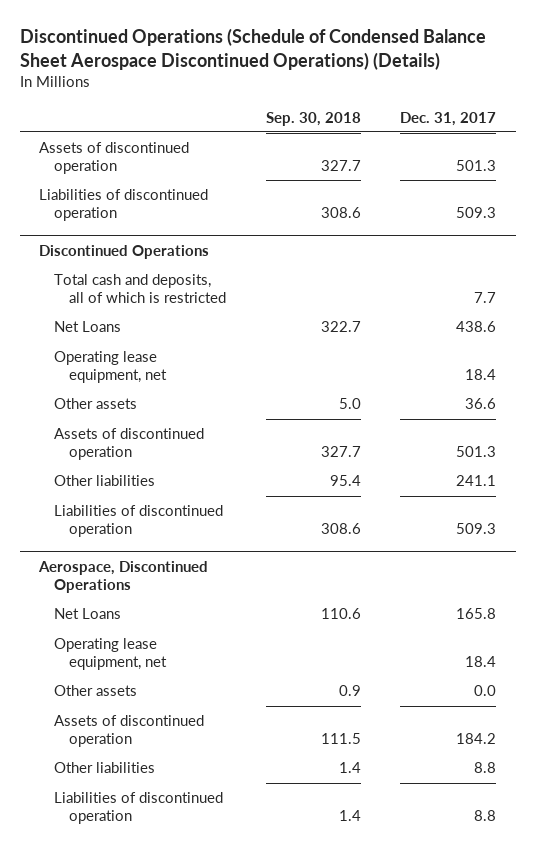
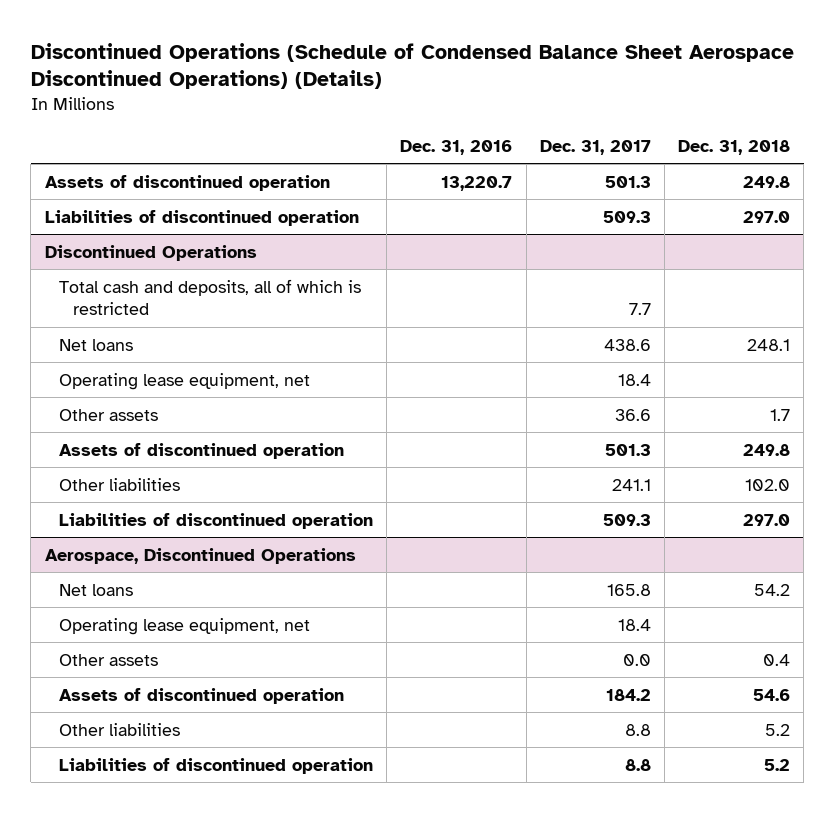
[265,111,361,126] Sep. 30, 2018 -> none
none -> [400,139,513,155] Dec. 31, 2016
none -> [678,139,791,155] Dec. 31, 2018
[54,321,122,333] Net Loans -> [59,338,134,351] Net loans
[54,608,122,620] Net Loans -> [59,583,134,596] Net loans

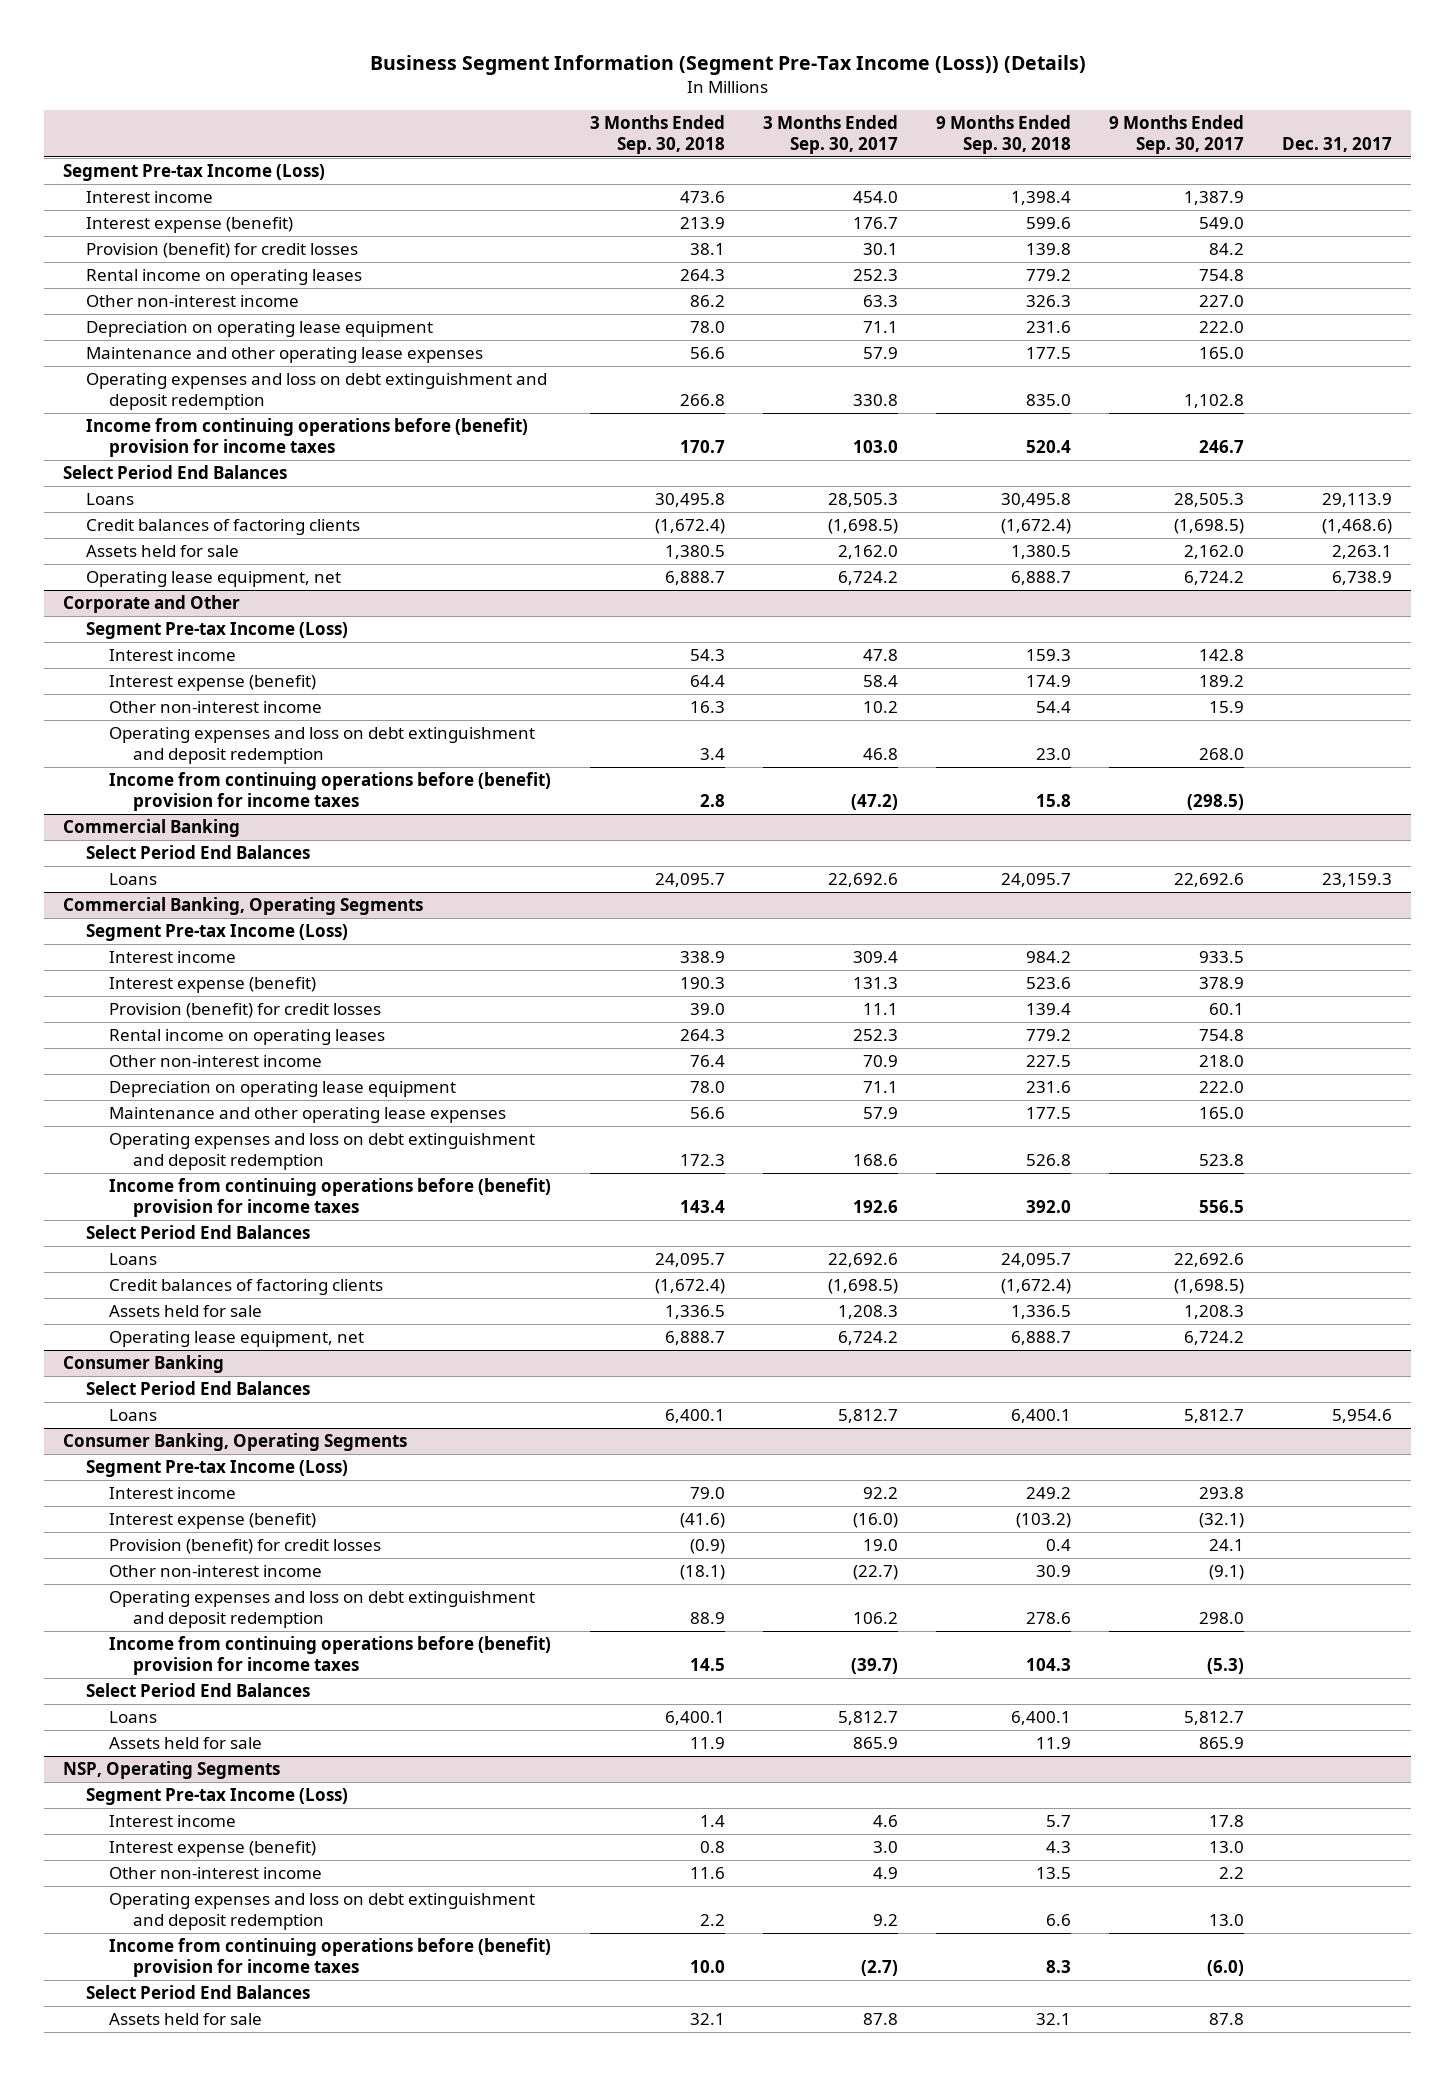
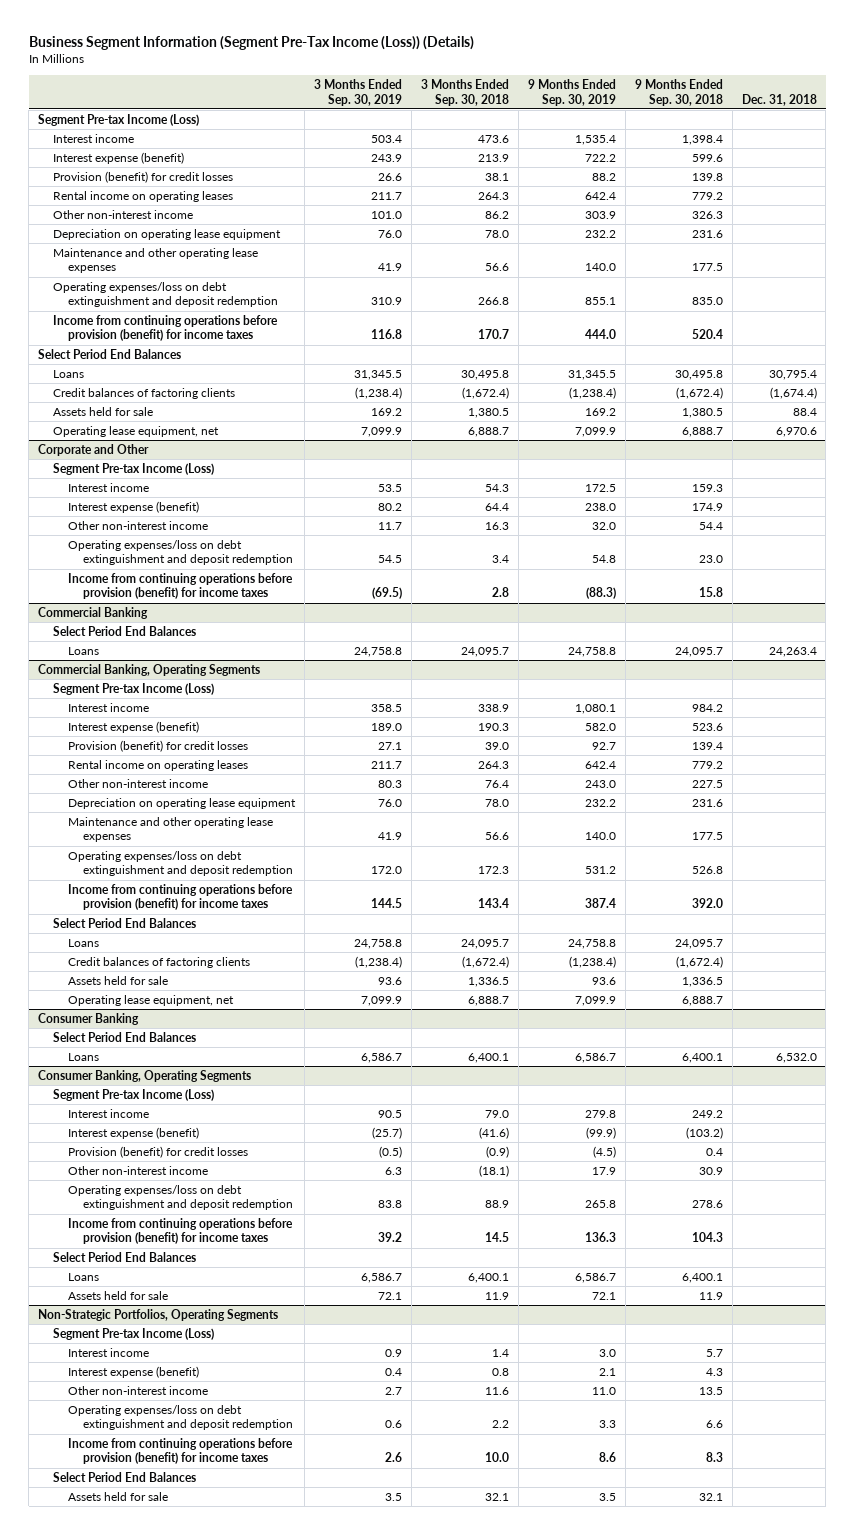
[762,114,898,154] 3 Months Ended Sep. 30, 2017 -> none
[1108,114,1244,154] 9 Months Ended Sep. 30, 2017 -> none
[1281,136,1392,152] Dec. 31, 2017 -> none
none -> [313,79,402,106] 3 Months Ended Sep. 30, 2019
none -> [527,79,616,106] 9 Months Ended Sep. 30, 2019
none -> [741,93,817,106] Dec. 31, 2018
[86,373,548,411] Operating expenses and loss on debt extinguishment and deposit redemption -> [52,281,278,308] Operating expenses/loss on debt extinguishment and deposit redemption
[86,418,529,458] Income from continuing operations before (benefit) provision for income taxes -> [52,314,278,342] Income from continuing operations before provision (benefit) for income taxes
[109,727,536,765] Operating expenses and loss on debt extinguishment and deposit redemption -> [67,539,293,566] Operating expenses/loss on debt extinguishment and deposit redemption
[109,772,552,812] Income from continuing operations before (benefit) provision for income taxes -> [67,572,293,600] Income from continuing operations before provision (benefit) for income taxes
[109,1133,536,1171] Operating expenses and loss on debt extinguishment and deposit redemption -> [67,850,293,877] Operating expenses/loss on debt extinguishment and deposit redemption
[109,1178,552,1218] Income from continuing operations before (benefit) provision for income taxes -> [67,883,293,911] Income from continuing operations before provision (benefit) for income taxes
[109,1591,536,1629] Operating expenses and loss on debt extinguishment and deposit redemption -> [67,1184,293,1211] Operating expenses/loss on debt extinguishment and deposit redemption
[109,1636,552,1676] Income from continuing operations before (benefit) provision for income taxes -> [67,1217,293,1245] Income from continuing operations before provision (benefit) for income taxes
[63,1761,281,1780] NSP, Operating Segments -> none
none -> [37,1308,278,1321] Non-Strategic Portfolios, Operating Segments
[109,1893,536,1931] Operating expenses and loss on debt extinguishment and deposit redemption -> [67,1404,293,1431] Operating expenses/loss on debt extinguishment and deposit redemption
[109,1938,552,1978] Income from continuing operations before (benefit) provision for income taxes -> [67,1437,293,1465] Income from continuing operations before provision (benefit) for income taxes

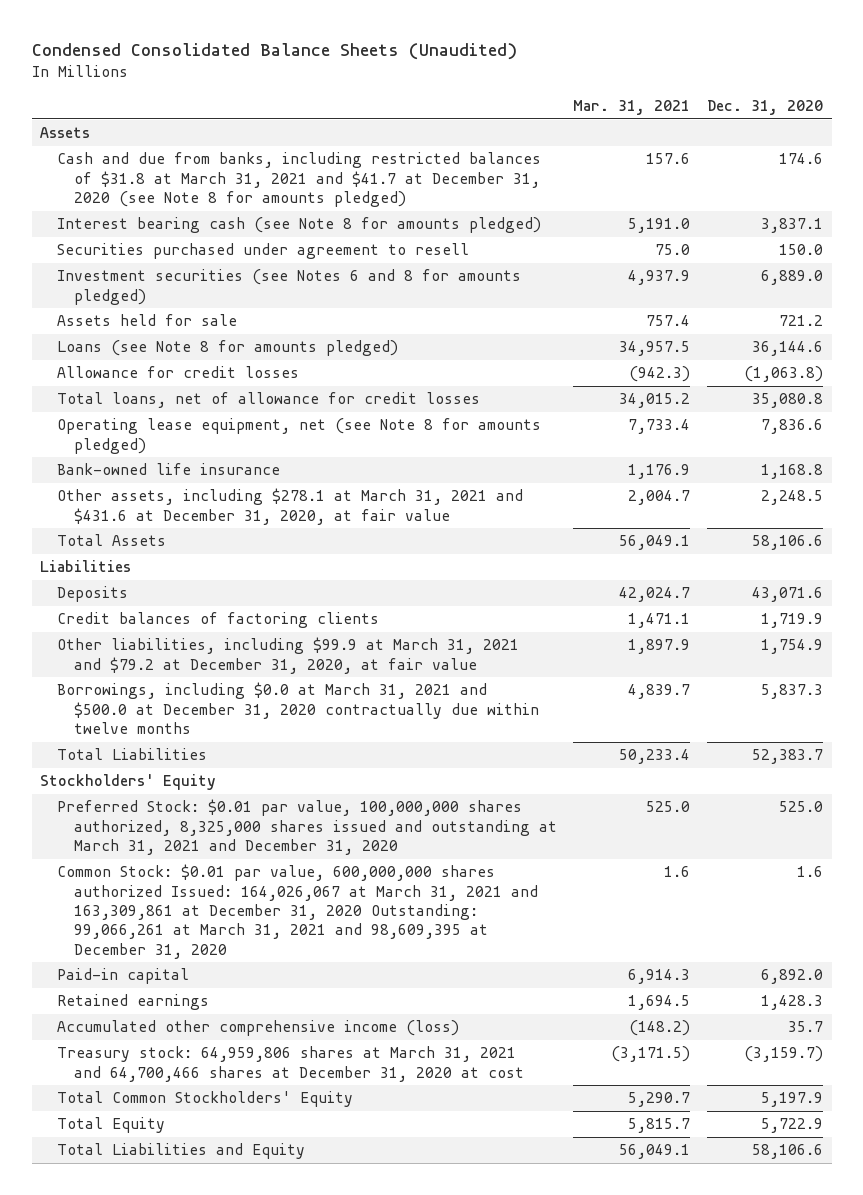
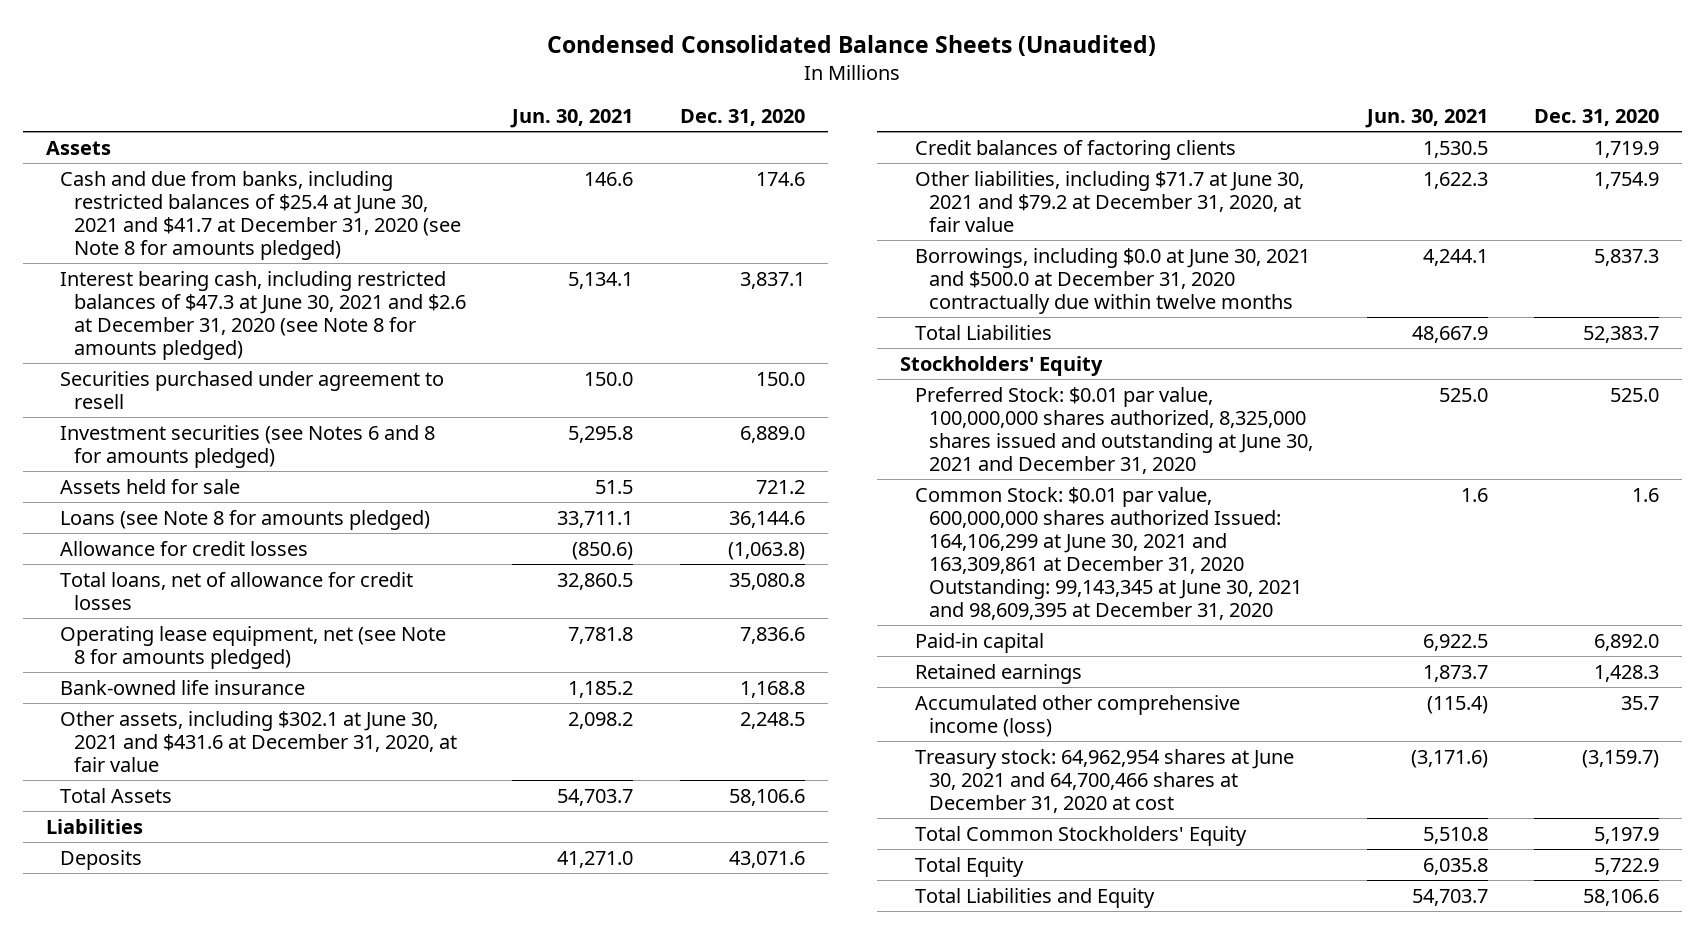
[573,100,691,116] Mar. 31, 2021 -> none
none -> [510,108,634,128] Jun. 30, 2021
[56,152,541,208] Cash and due from banks, including restricted balances of $31.8 at March 31, 2021 and $41.7 at December 31, 2020 (see Note 8 for amounts pledged) -> [60,170,462,260] Cash and due from banks, including restricted balances of $25.4 at June 30, 2021 and $41.7 at December 31, 2020 (see Note 8 for amounts pledged)
[56,217,541,234] Interest bearing cash (see Note 8 for amounts pledged) -> [60,270,467,360] Interest bearing cash, including restricted balances of $47.3 at June 30, 2021 and $2.6 at December 31, 2020 (see Note 8 for amounts pledged)
[56,488,523,525] Other assets, including $278.1 at March 31, 2021 and $431.6 at December 31, 2020, at fair value -> [60,710,458,772] Other assets, including $302.1 at June 30, 2021 and $431.6 at December 31, 2020, at fair value
[56,637,519,674] Other liabilities, including $99.9 at March 31, 2021 and $79.2 at December 31, 2020, at fair value -> [914,170,1304,232] Other liabilities, including $71.7 at June 30, 2021 and $79.2 at December 31, 2020, at fair value
[56,682,539,735] Borrowings, including $0.0 at March 31, 2021 and $500.0 at December 31, 2020 contractually due within twelve months -> [914,247,1310,314] Borrowings, including $0.0 at June 30, 2021 and $500.0 at December 31, 2020 contractually due within twelve months
[56,799,557,856] Preferred Stock: $0.01 par value, 100,000,000 shares authorized, 8,325,000 shares issued and outstanding at March 31, 2021 and December 31, 2020 -> [914,386,1313,474] Preferred Stock: $0.01 par value, 100,000,000 shares authorized, 8,325,000 shares issued and outstanding at June 30, 2021 and December 31, 2020
[56,864,538,959] Common Stock: $0.01 par value, 600,000,000 shares authorized Issued: 164,026,067 at March 31, 2021 and 163,309,861 at December 31, 2020 Outstanding: 99,066,261 at March 31, 2021 and 98,609,395 at December 31, 2020 -> [914,486,1302,620] Common Stock: $0.01 par value, 600,000,000 shares authorized Issued: 164,106,299 at June 30, 2021 and 163,309,861 at December 31, 2020 Outstanding: 99,143,345 at June 30, 2021 and 98,609,395 at December 31, 2020
[56,1046,524,1082] Treasury stock: 64,959,806 shares at March 31, 2021 and 64,700,466 shares at December 31, 2020 at cost -> [914,748,1294,813] Treasury stock: 64,962,954 shares at June 30, 2021 and 64,700,466 shares at December 31, 2020 at cost

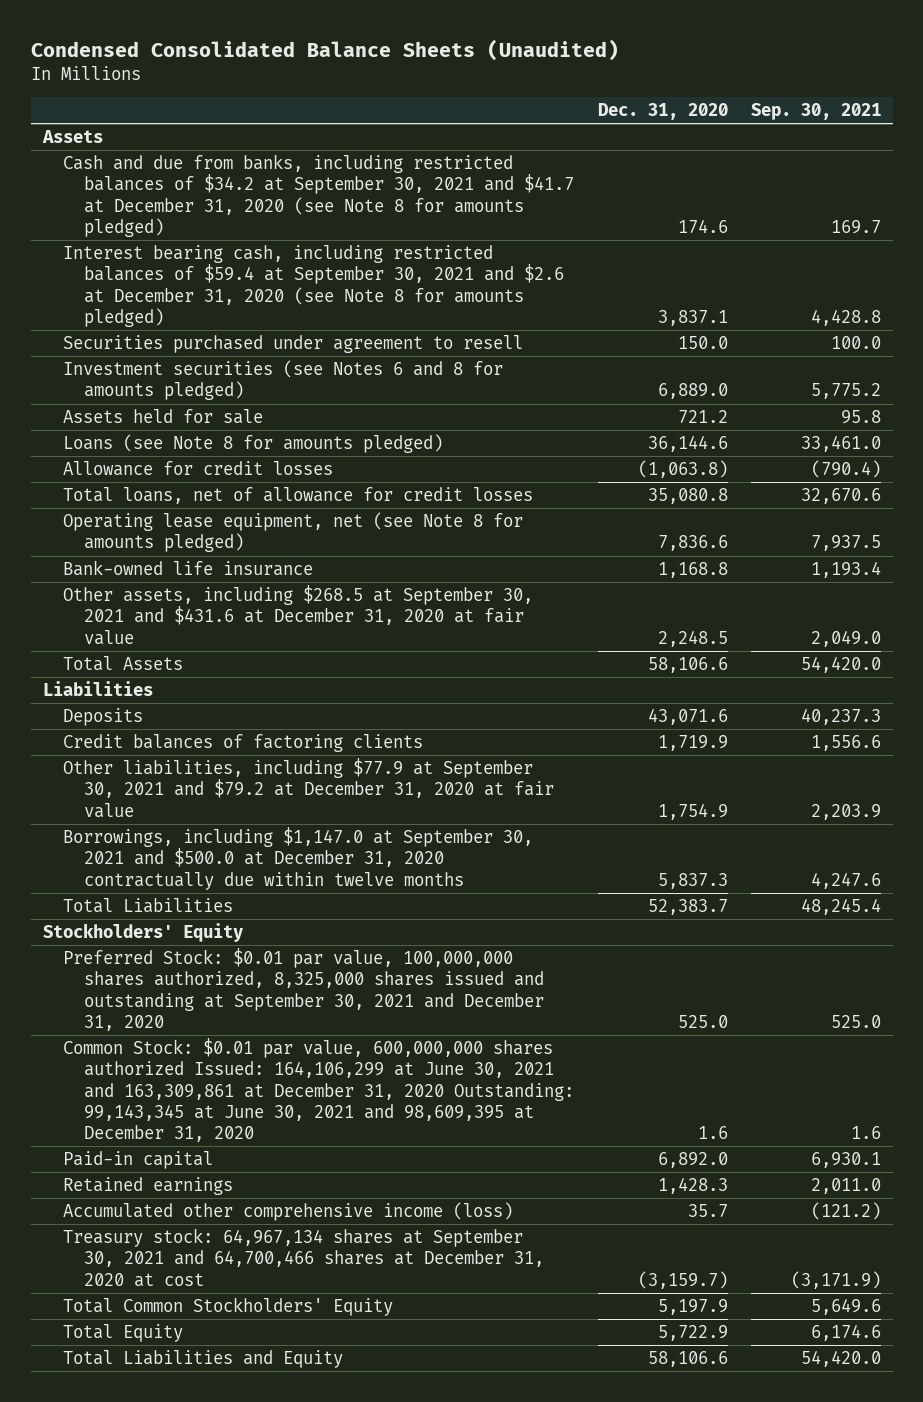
[510,108,634,128] Jun. 30, 2021 -> none
none -> [750,103,881,121] Sep. 30, 2021
[60,170,462,260] Cash and due from banks, including restricted balances of $25.4 at June 30, 2021 and $41.7 at December 31, 2020 (see Note 8 for amounts pledged) -> [63,154,575,237] Cash and due from banks, including restricted balances of $34.2 at September 30, 2021 and $41.7 at December 31, 2020 (see Note 8 for amounts pledged)
[60,270,467,360] Interest bearing cash, including restricted balances of $47.3 at June 30, 2021 and $2.6 at December 31, 2020 (see Note 8 for amounts pledged) -> [63,245,565,327] Interest bearing cash, including restricted balances of $59.4 at September 30, 2021 and $2.6 at December 31, 2020 (see Note 8 for amounts pledged)
[60,710,458,772] Other assets, including $302.1 at June 30, 2021 and $431.6 at December 31, 2020, at fair value -> [63,585,534,645] Other assets, including $268.5 at September 30, 2021 and $431.6 at December 31, 2020 at fair value
[914,170,1304,232] Other liabilities, including $71.7 at June 30, 2021 and $79.2 at December 31, 2020, at fair value -> [63,758,555,818] Other liabilities, including $77.9 at September 30, 2021 and $79.2 at December 31, 2020 at fair value
[914,247,1310,314] Borrowings, including $0.0 at June 30, 2021 and $500.0 at December 31, 2020 contractually due within twelve months -> [63,827,534,890] Borrowings, including $1,147.0 at September 30, 2021 and $500.0 at December 31, 2020 contractually due within twelve months
[914,386,1313,474] Preferred Stock: $0.01 par value, 100,000,000 shares authorized, 8,325,000 shares issued and outstanding at June 30, 2021 and December 31, 2020 -> [63,948,545,1031] Preferred Stock: $0.01 par value, 100,000,000 shares authorized, 8,325,000 shares issued and outstanding at September 30, 2021 and December 31, 2020
[914,748,1294,813] Treasury stock: 64,962,954 shares at June 30, 2021 and 64,700,466 shares at December 31, 2020 at cost -> [63,1228,545,1287] Treasury stock: 64,967,134 shares at September 30, 2021 and 64,700,466 shares at December 31, 2020 at cost

